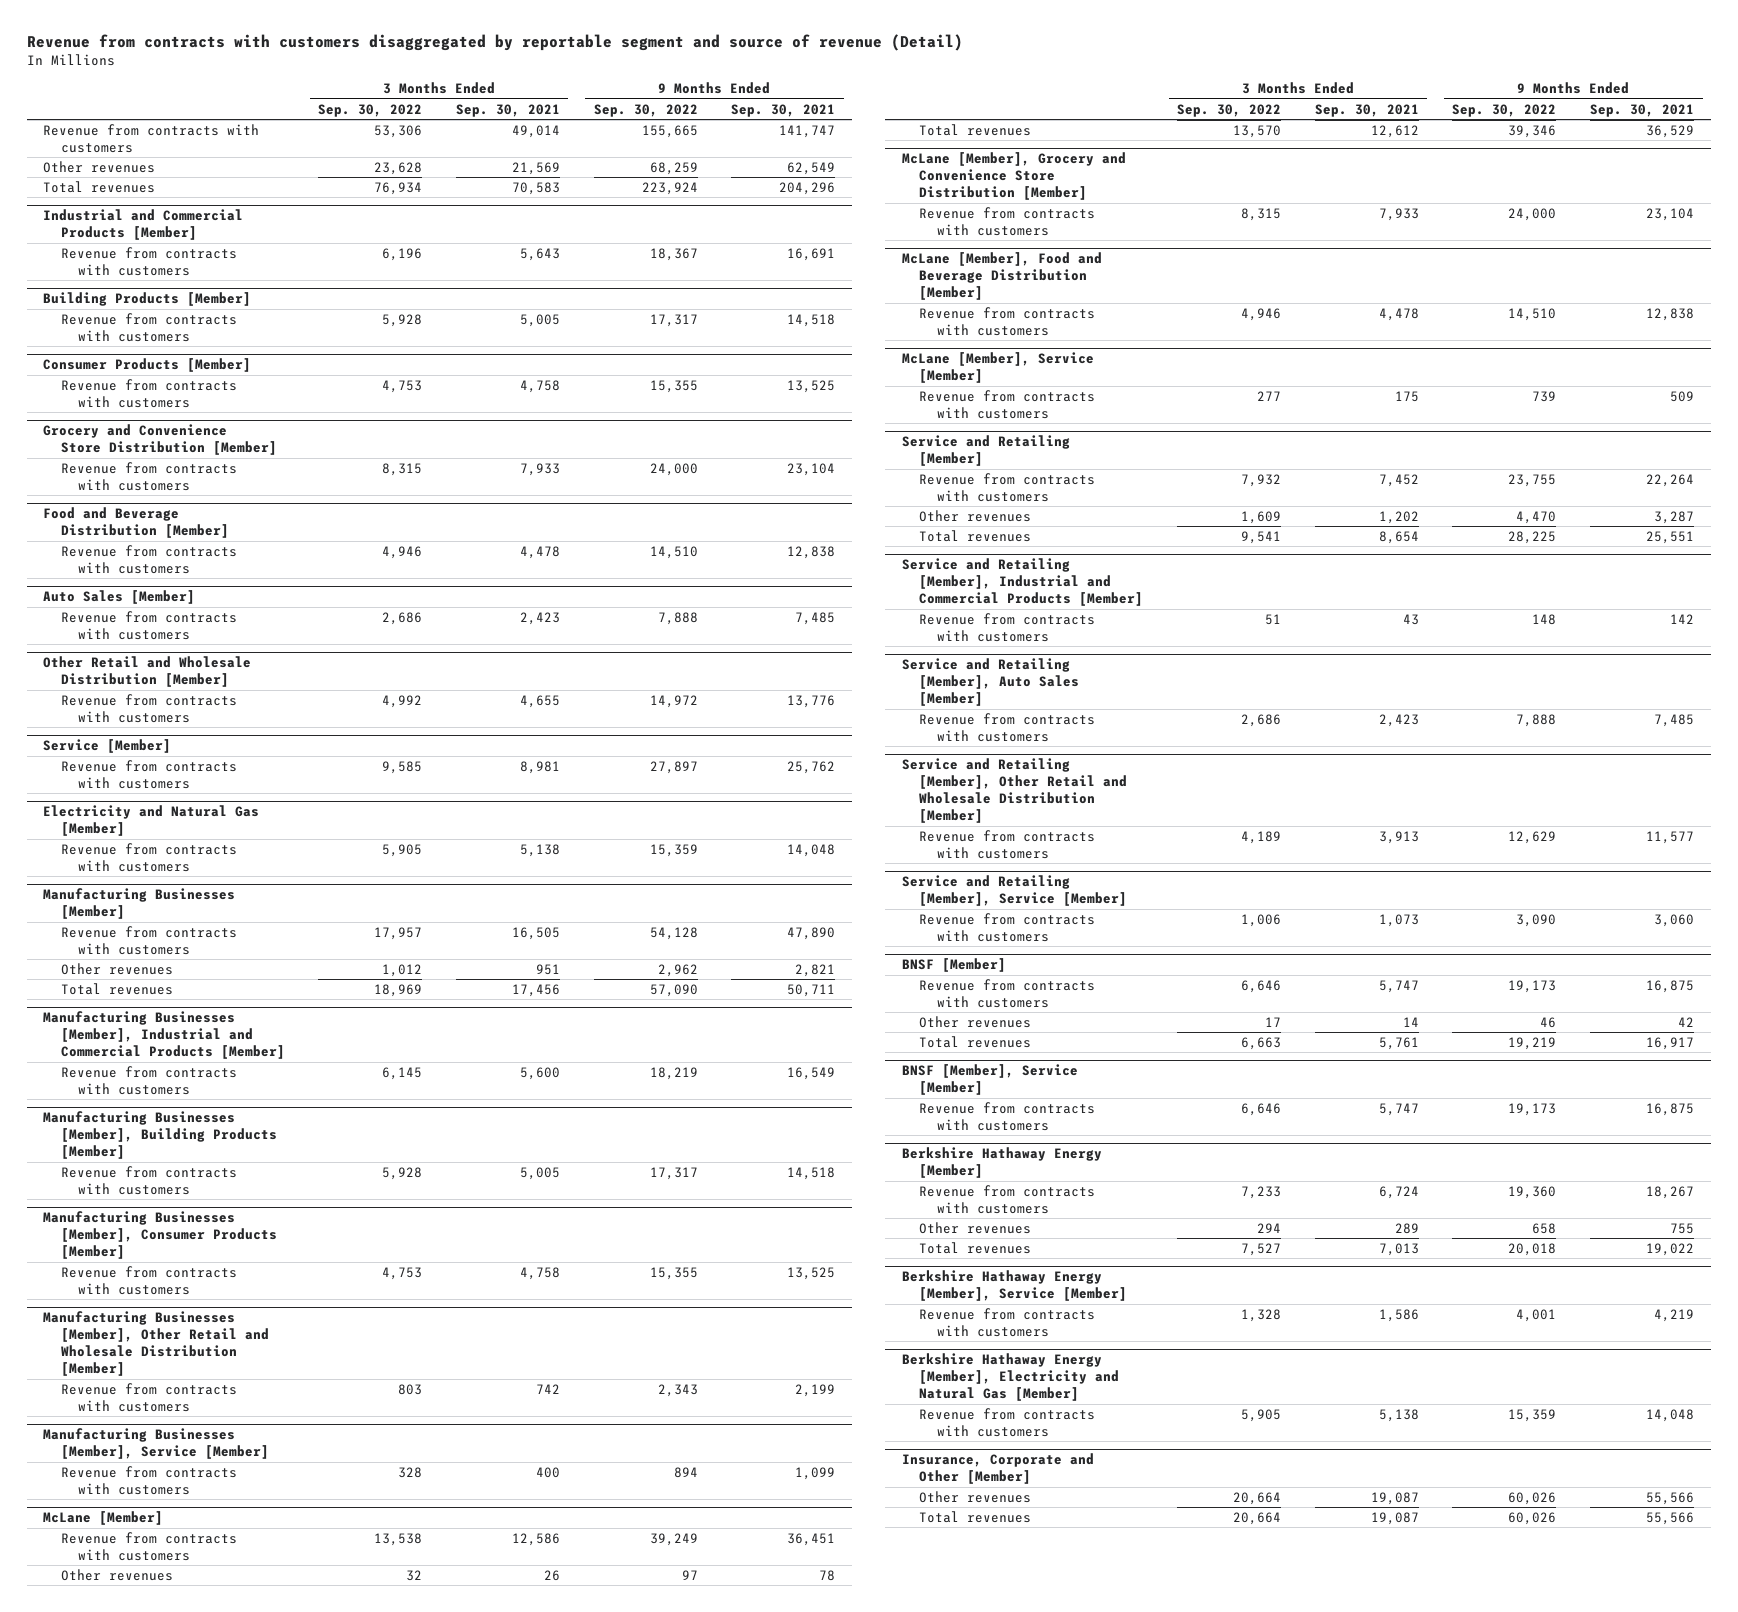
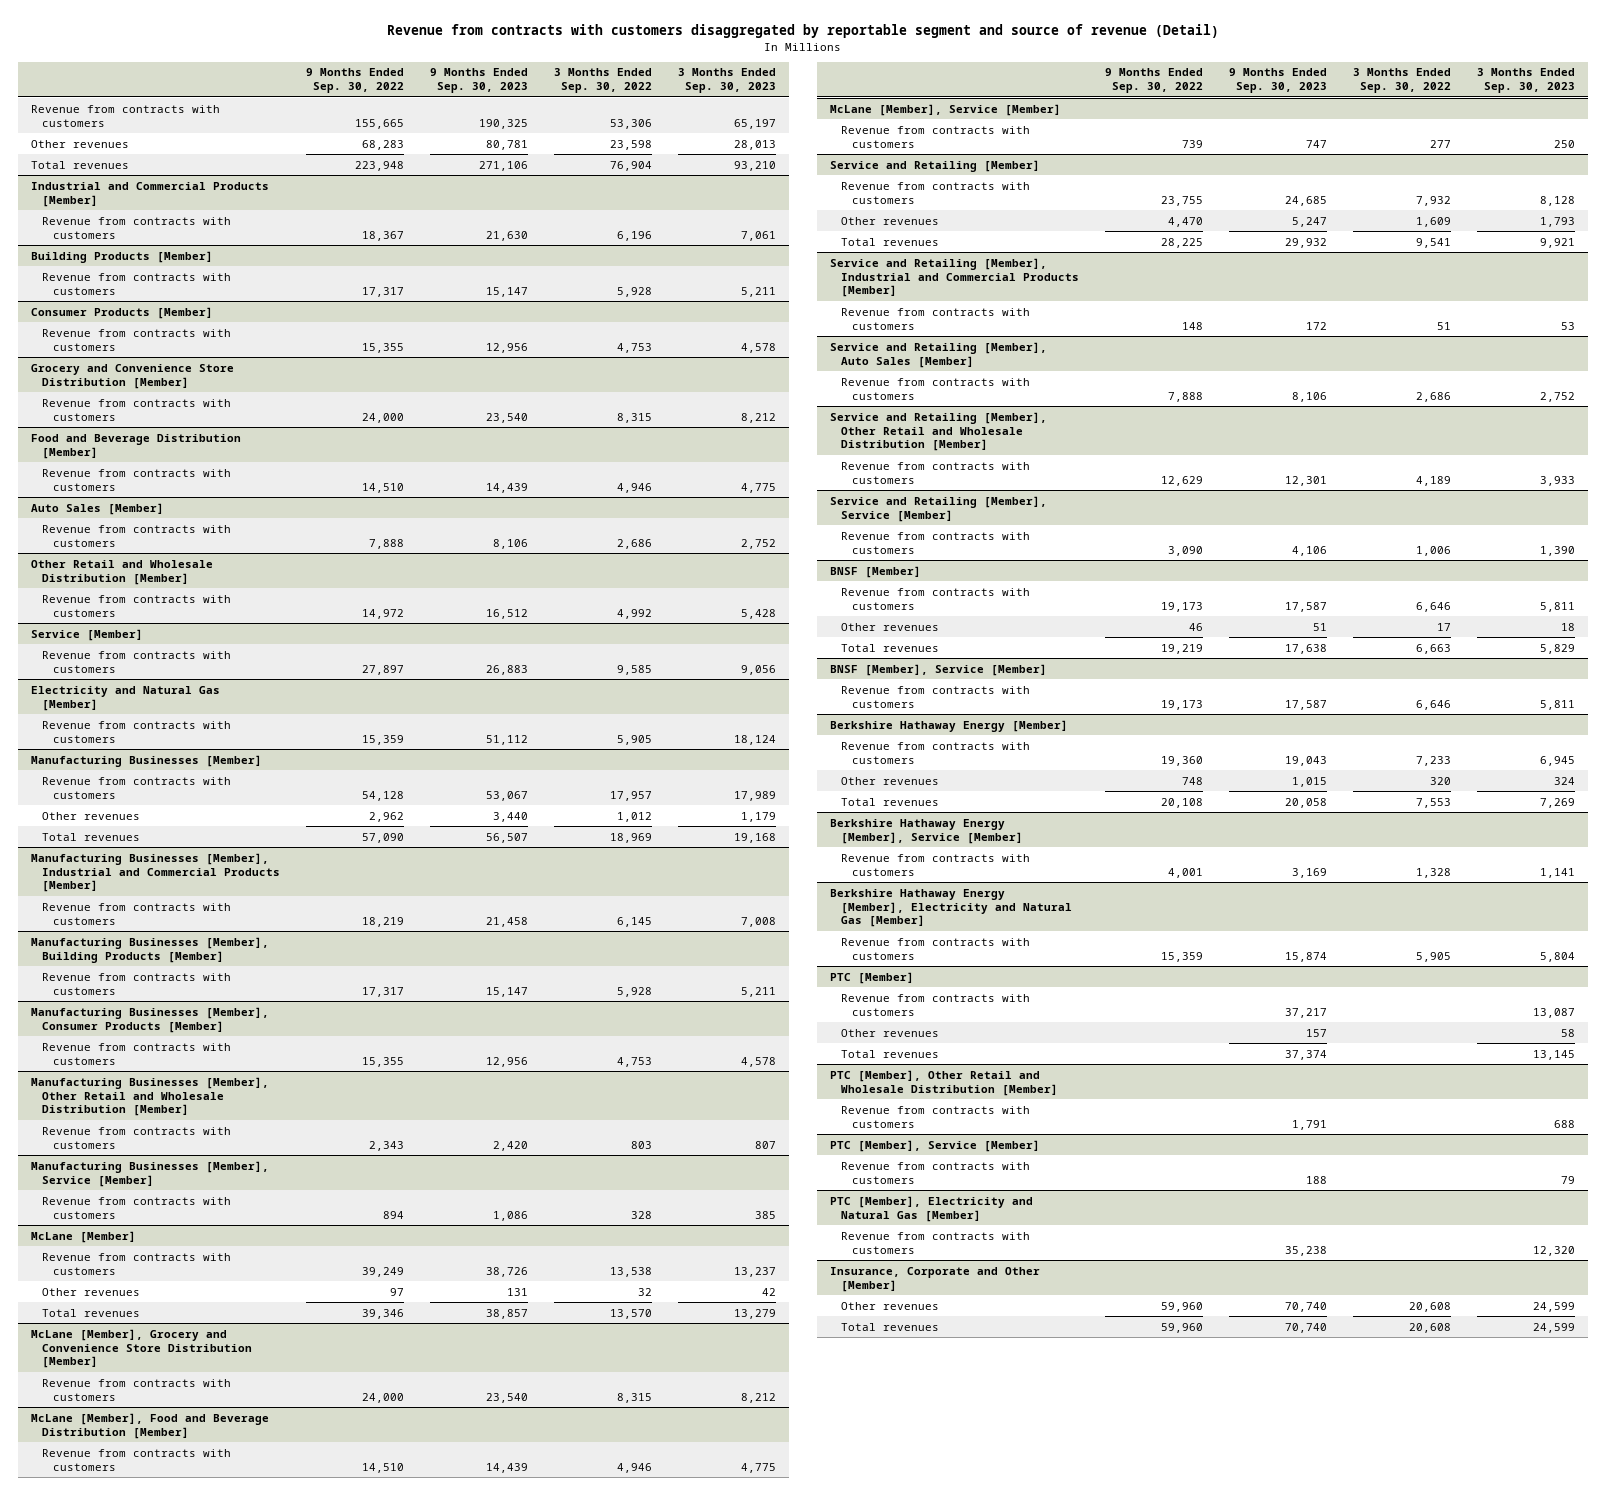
[455,103,560,117] Sep. 30, 2021 -> none
[731,103,836,117] Sep. 30, 2021 -> none
none -> [430,68,529,94] 9 Months Ended Sep. 30, 2023
none -> [678,68,777,94] 3 Months Ended Sep. 30, 2023
[374,161,423,175] 23,628 -> [610,139,653,150] 23,598
[649,161,698,175] 68,259 -> [362,139,405,150] 68,283
[374,181,423,195] 76,934 -> [610,160,653,171] 76,904
[641,181,698,195] 223,924 -> [355,160,405,171] 223,948
[1257,1222,1282,1233] 294 -> [1430,776,1452,785] 320
[1532,1222,1557,1234] 658 -> [1182,776,1204,785] 748
[1241,1242,1282,1256] 7,527 -> [1416,797,1452,808] 7,553
[1508,1242,1557,1256] 20,018 -> [1161,797,1204,808] 20,108
none -> [830,971,915,984] PTC [Member]
none -> [841,993,1031,1016] Revenue from contracts with customers
none -> [841,1028,940,1037] Other revenues
none -> [841,1049,940,1058] Total revenues
none -> [830,1069,1059,1096] PTC [Member], Other Retail and Wholesale Distribution [Member]
none -> [841,1105,1031,1128] Revenue from contracts with customers
none -> [830,1139,1041,1152] PTC [Member], Service [Member]
none -> [841,1161,1031,1184] Revenue from contracts with customers
none -> [830,1195,1034,1222] PTC [Member], Electricity and Natural Gas [Member]
none -> [841,1231,1031,1254] Revenue from contracts with customers
[1233,1491,1282,1505] 20,664 -> [1409,1301,1452,1312] 20,608
[1508,1491,1557,1505] 60,026 -> [1161,1301,1204,1312] 59,960
[1233,1511,1282,1525] 20,664 -> [1409,1322,1452,1333] 20,608
[1508,1511,1557,1525] 60,026 -> [1161,1322,1204,1333] 59,960

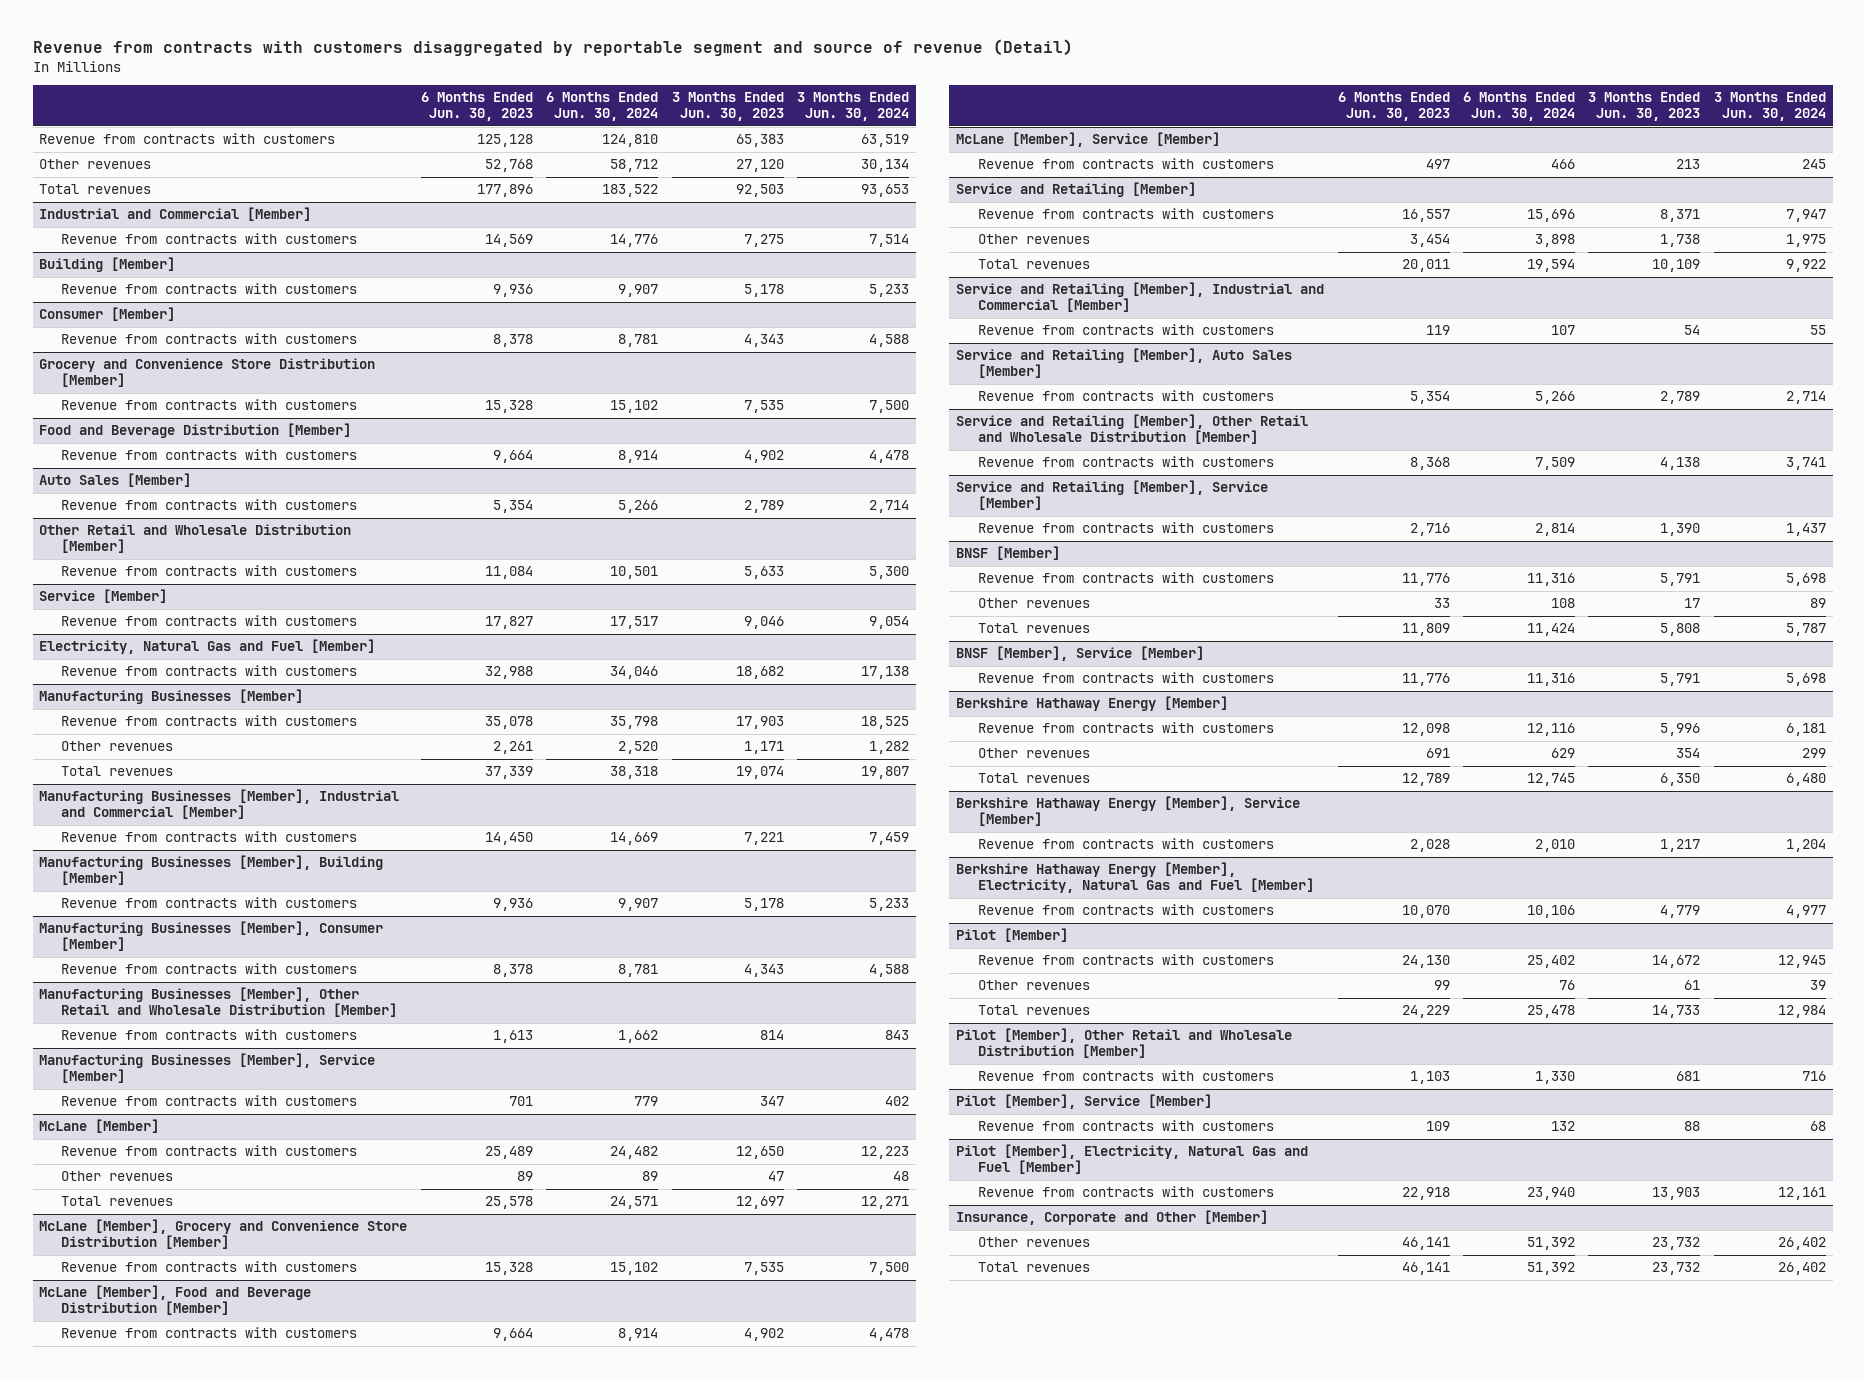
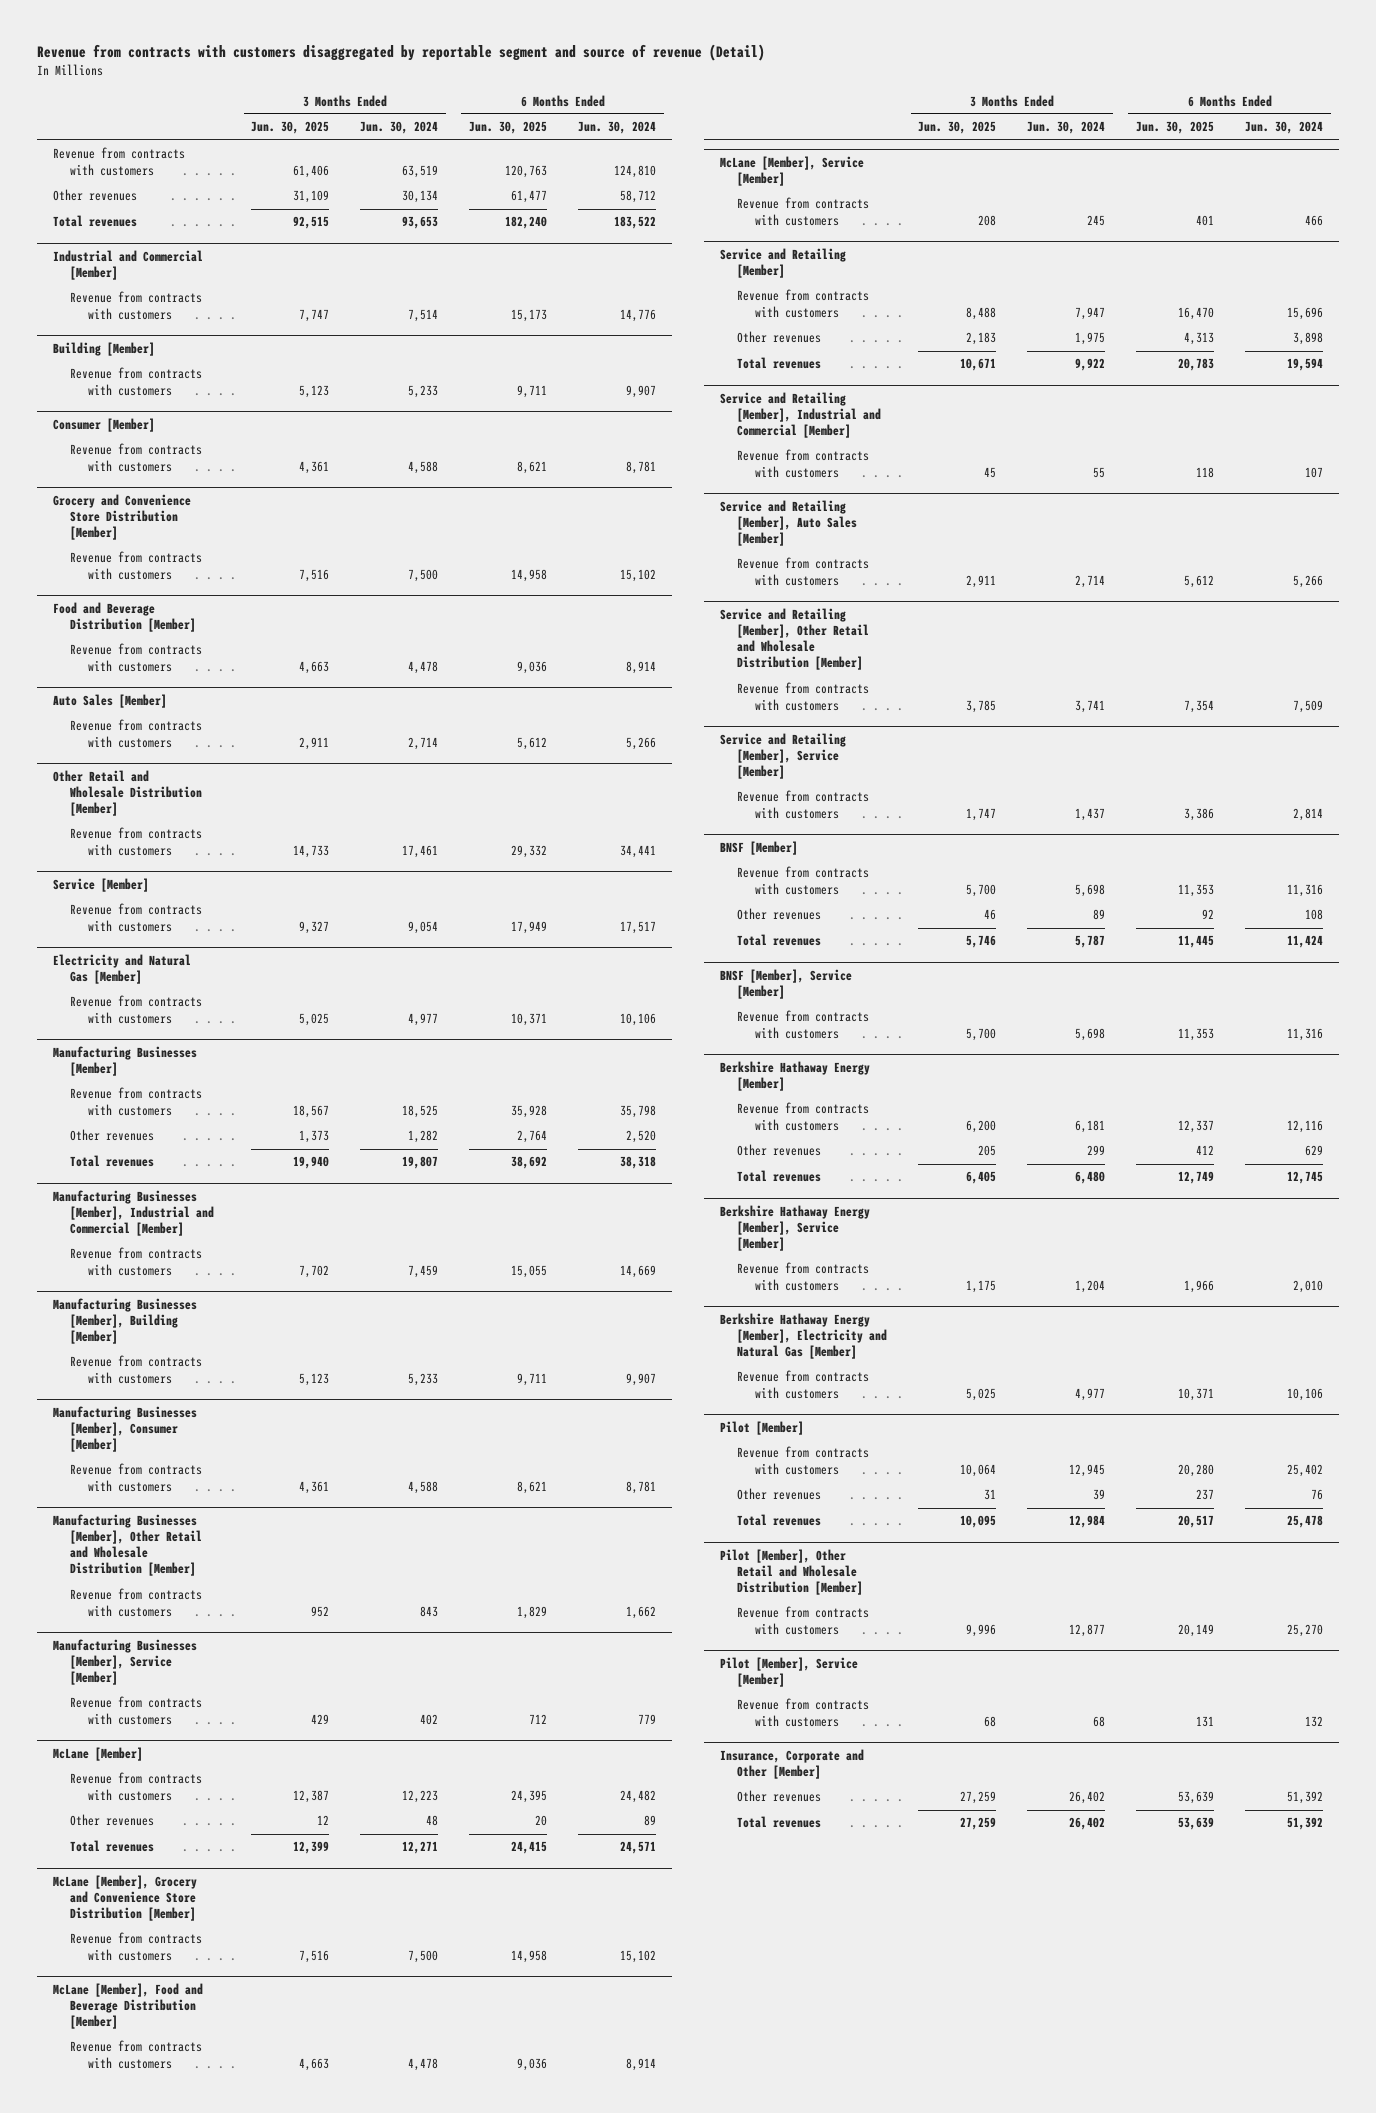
[420,92,533,122] 6 Months Ended Jun. 30, 2023 -> none
[671,92,784,122] 3 Months Ended Jun. 30, 2023 -> none
none -> [251,121,330,135] Jun. 30, 2025
none -> [469,121,548,135] Jun. 30, 2025
[610,566,659,580] 10,501 -> [620,844,657,858] 34,441
[869,566,910,580] 5,300 -> [402,844,439,858] 17,461
[39,639,376,655] Electricity, Natural Gas and Fuel [Member] -> [52,953,191,984] Electricity and Natural Gas [Member]
[610,666,659,680] 34,046 -> [620,1012,657,1026] 10,106
[861,666,910,680] 17,138 -> [408,1012,439,1026] 4,977
[956,862,1314,894] Berkshire Hathaway Energy [Member], Electricity, Natural Gas and Fuel [Member] -> [719,1312,888,1360] Berkshire Hathaway Energy [Member], Electricity and Natural Gas [Member]
[1535,1071,1576,1085] 1,330 -> [1287,1623,1324,1637] 25,270
[1801,1071,1826,1082] 716 -> [1069,1623,1106,1637] 12,877
[956,1144,1309,1175] Pilot [Member], Electricity, Natural Gas and Fuel [Member] -> none
[977,1186,1274,1198] Revenue from contracts with customers -> none

